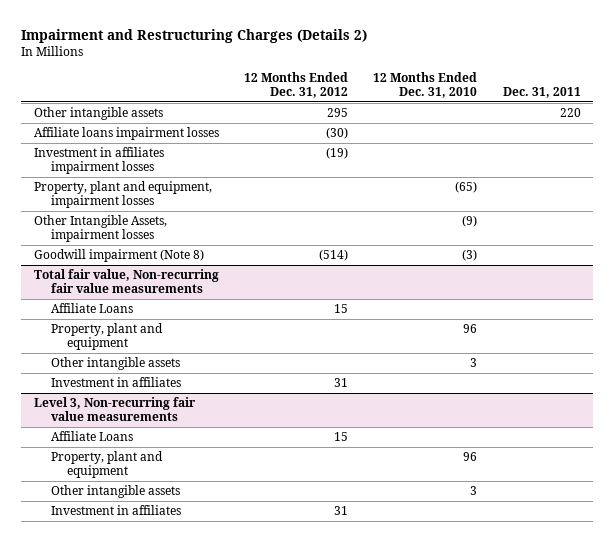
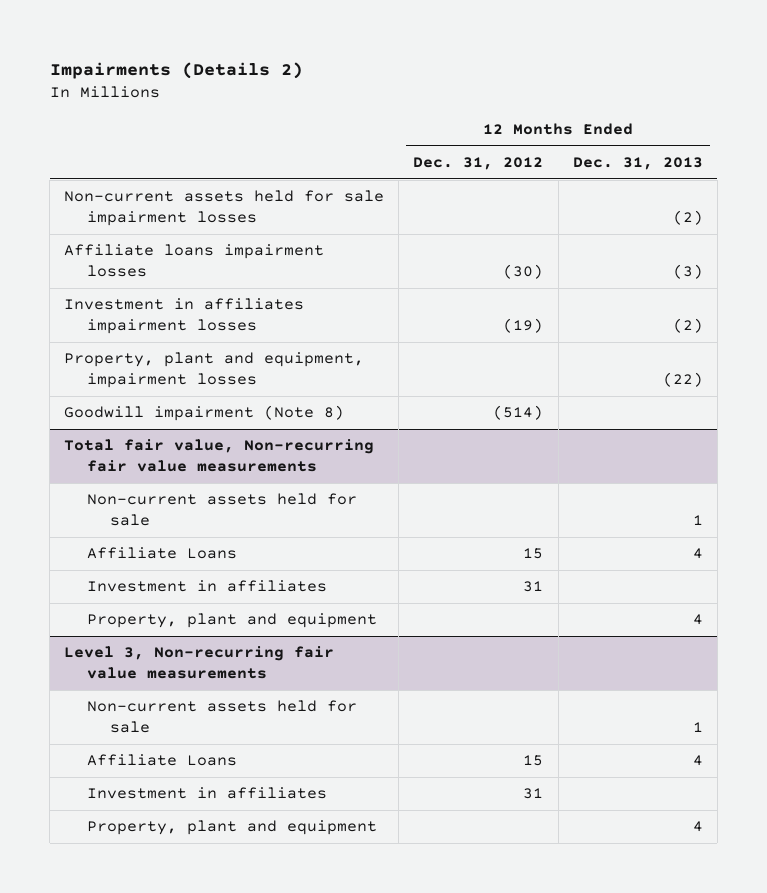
[21,28,368,43] Impairment and Restructuring Charges (Details 2) -> [49,61,303,79] Impairments (Details 2)
[373,71,478,98] 12 Months Ended Dec. 31, 2010 -> none
[502,86,581,98] Dec. 31, 2011 -> none
none -> [572,157,703,171] Dec. 31, 2013
[33,107,163,121] Other intangible assets -> none
none -> [64,190,385,227] Non-current assets held for sale impairment losses
[33,215,167,243] Other Intangible Assets, impairment losses -> none
none -> [87,493,358,527] Non-current assets held for sale
[50,357,180,371] Other intangible assets -> none
[50,323,163,351] Property, plant and equipment -> [87,613,378,629] Property, plant and equipment
none -> [87,700,358,734] Non-current assets held for sale
[50,485,180,499] Other intangible assets -> none
[50,451,163,479] Property, plant and equipment -> [87,820,378,836] Property, plant and equipment

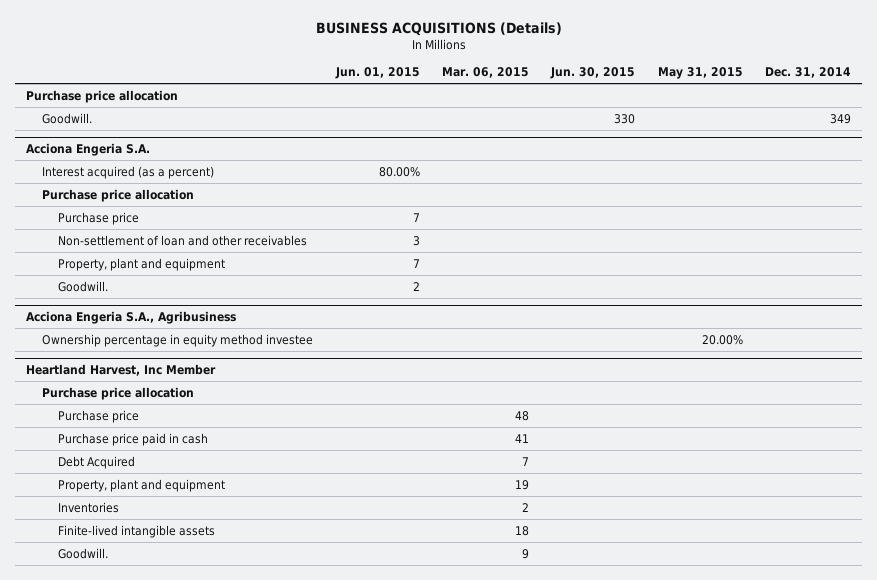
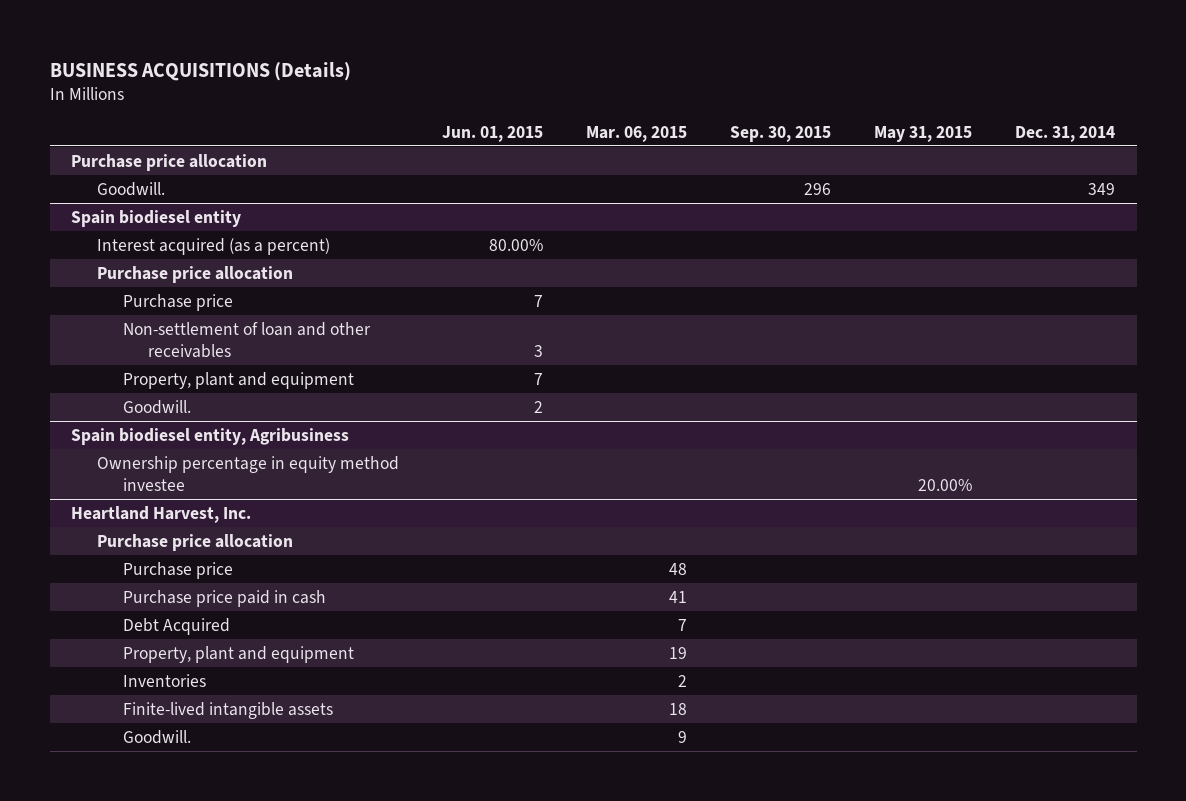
[550,66,636,79] Jun. 30, 2015 -> none
none -> [730,125,832,142] Sep. 30, 2015
[25,142,150,156] Acciona Engeria S.A. -> [71,209,242,227] Spain biodiesel entity
[25,310,236,324] Acciona Engeria S.A., Agribusiness -> [71,427,350,445] Spain biodiesel entity, Agribusiness
[25,363,216,376] Heartland Harvest, Inc Member -> [71,505,252,523] Heartland Harvest, Inc.

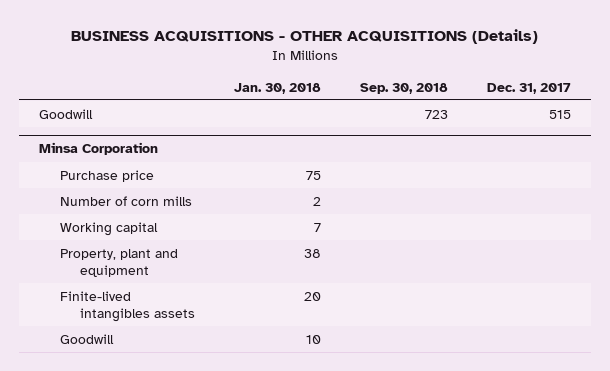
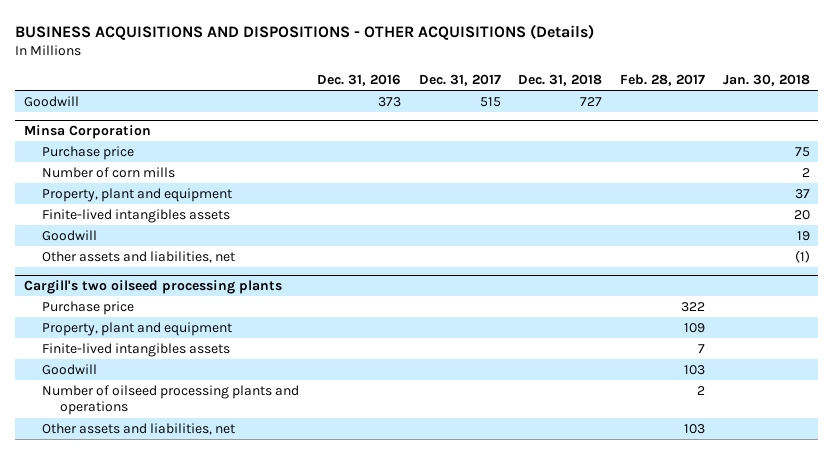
[71,29,539,45] BUSINESS ACQUISITIONS - OTHER ACQUISITIONS (Details) -> [15,23,595,40] BUSINESS ACQUISITIONS AND DISPOSITIONS - OTHER ACQUISITIONS (Details)
[360,82,449,94] Sep. 30, 2018 -> none
none -> [316,74,401,87] Dec. 31, 2016
none -> [518,74,603,87] Dec. 31, 2018
none -> [619,74,705,87] Feb. 28, 2017
[59,221,158,236] Working capital -> none
[304,248,322,258] 38 -> [794,188,810,199] 37
[306,334,322,344] 10 -> [796,230,810,241] 19
none -> [42,250,236,263] Other assets and liabilities, net
none -> [24,280,283,295] Cargill's two oilseed processing plants
none -> [42,300,135,315] Purchase price
none -> [42,321,233,336] Property, plant and equipment
none -> [42,342,231,357] Finite-lived intangibles assets
none -> [42,363,98,375] Goodwill
none -> [42,384,300,416] Number of oilseed processing plants and operations
none -> [42,422,236,435] Other assets and liabilities, net

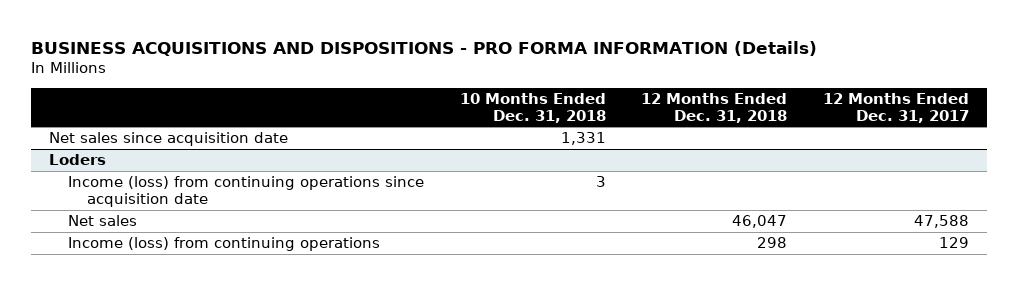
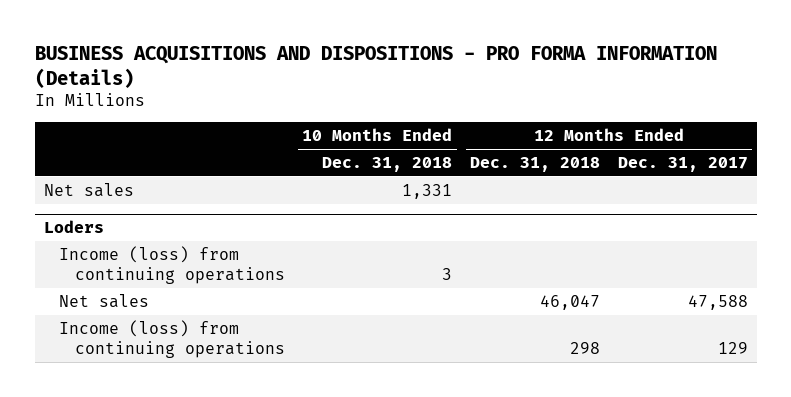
[48,132,288,147] Net sales since acquisition date -> [43,182,134,197] Net sales
[68,176,425,208] Income (loss) from continuing operations since acquisition date -> [59,245,285,285] Income (loss) from continuing operations

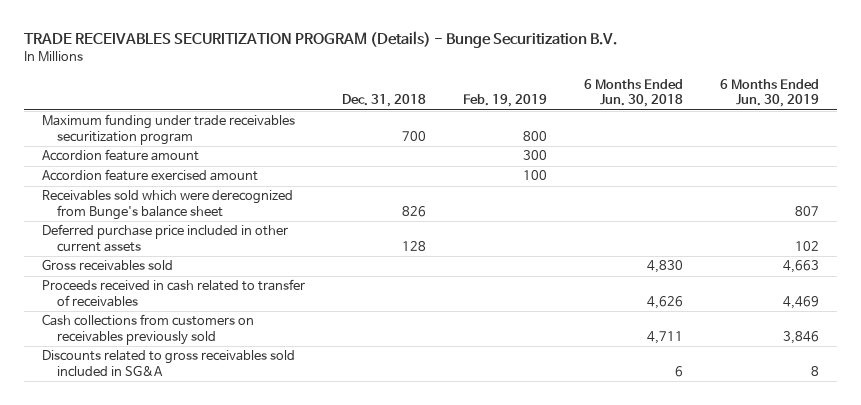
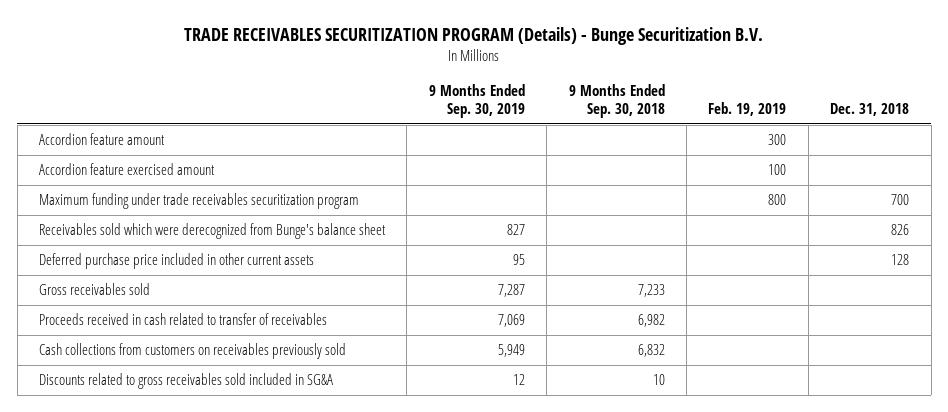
[584,78,684,108] 6 Months Ended Jun. 30, 2018 -> none
[719,78,819,108] 6 Months Ended Jun. 30, 2019 -> none
none -> [428,84,525,119] 9 Months Ended Sep. 30, 2019
none -> [568,84,665,119] 9 Months Ended Sep. 30, 2018
[42,114,296,146] Maximum funding under trade receivables securitization program -> [39,193,360,210] Maximum funding under trade receivables securitization program

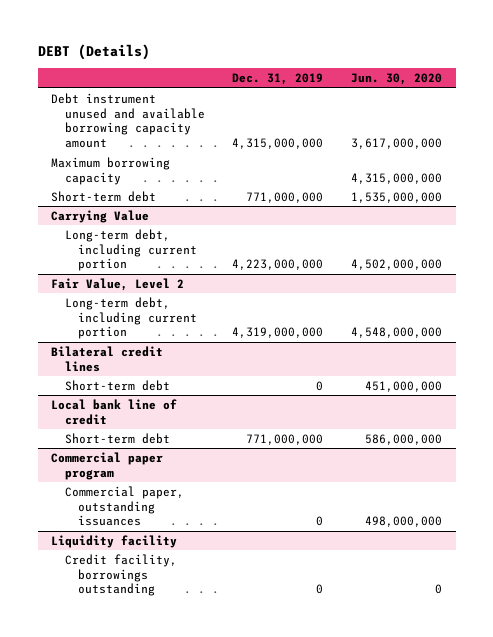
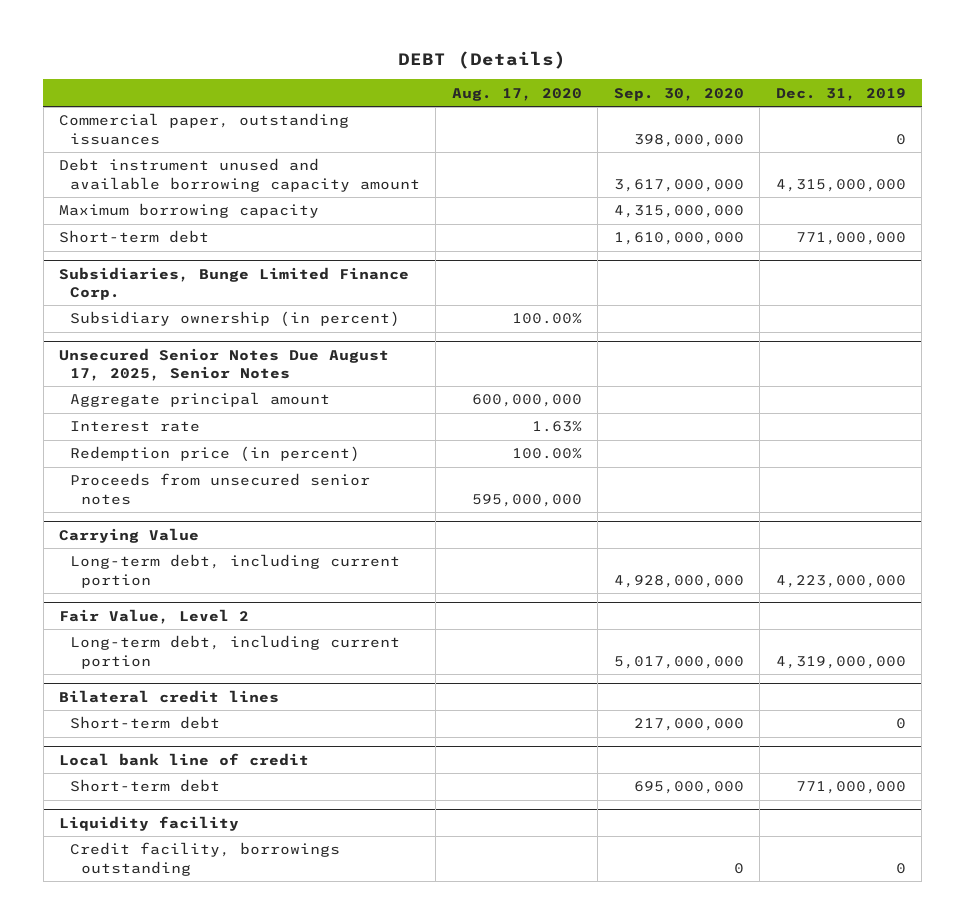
[350,73,442,86] Jun. 30, 2020 -> none
none -> [451,87,582,101] Aug. 17, 2020
none -> [613,87,744,101] Sep. 30, 2020
none -> [59,113,350,145] Commercial paper, outstanding issuances
none -> [59,266,410,300] Subsidiaries, Bunge Limited Finance Corp.
none -> [69,311,400,328] Subsidiary ownership (in percent)
none -> [59,347,390,381] Unsecured Senior Notes Due August 17, 2025, Senior Notes
none -> [69,392,330,408] Aggregate principal amount
none -> [69,421,200,433] Interest rate
none -> [69,446,360,463] Redemption price (in percent)
none -> [69,473,370,505] Proceeds from unsecured senior notes
[51,451,164,480] Commercial paper program -> none
[64,485,184,527] Commercial paper, outstanding issuances -> none

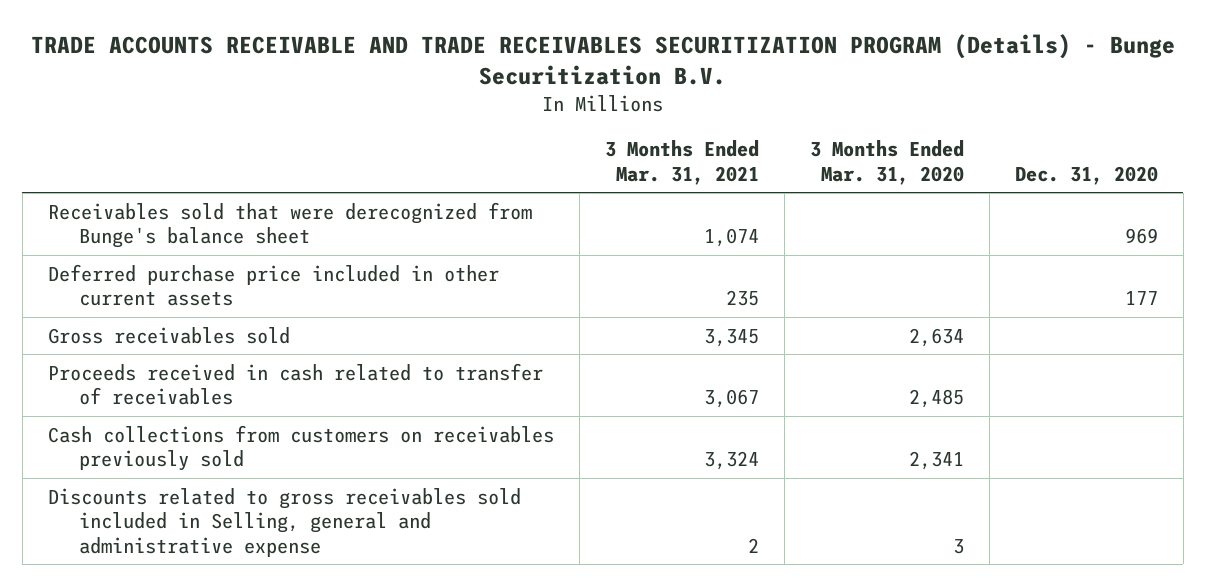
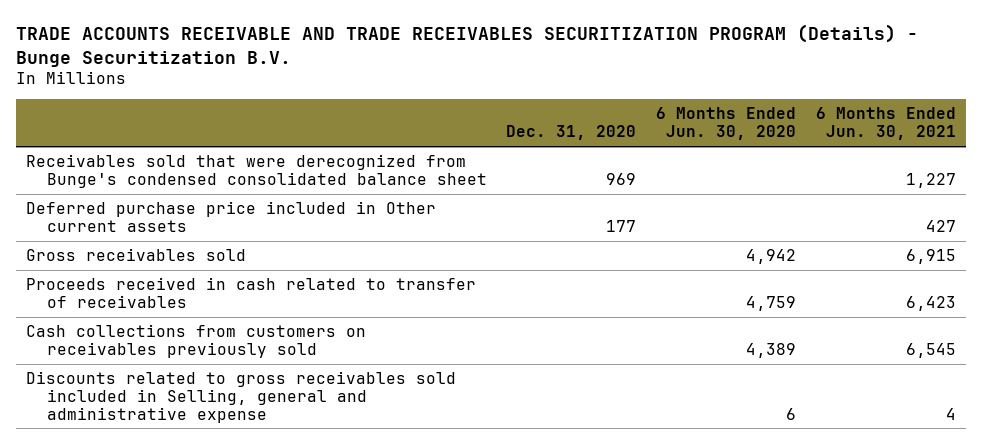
[604,140,759,185] 3 Months Ended Mar. 31, 2021 -> none
[809,140,964,185] 3 Months Ended Mar. 31, 2020 -> none
none -> [656,107,797,141] 6 Months Ended Jun. 30, 2020
none -> [816,107,957,141] 6 Months Ended Jun. 30, 2021
[47,201,532,249] Receivables sold that were derecognized from Bunge's balance sheet -> [26,154,487,188] Receivables sold that were derecognized from Bunge's condensed consolidated balance sheet
[47,263,499,307] Deferred purchase price included in other current assets -> [26,201,437,232] Deferred purchase price included in Other current assets

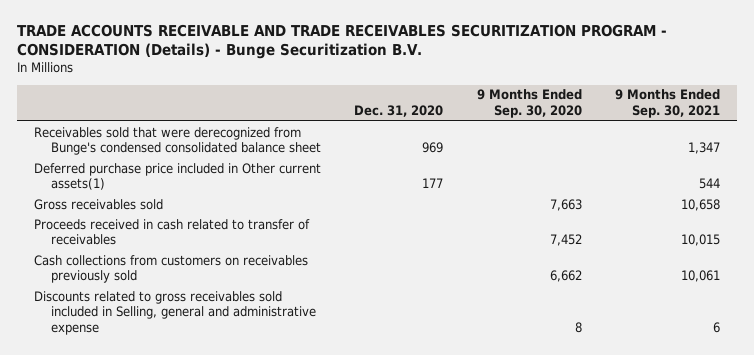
[16,23,919,67] TRADE ACCOUNTS RECEIVABLE AND TRADE RECEIVABLES SECURITIZATION PROGRAM (Details) - Bunge Securitization B.V. -> [16,24,667,60] TRADE ACCOUNTS RECEIVABLE AND TRADE RECEIVABLES SECURITIZATION PROGRAM - CONSIDERATION (Details) - Bunge Securitization B.V.
[656,107,797,141] 6 Months Ended Jun. 30, 2020 -> none
[816,107,957,141] 6 Months Ended Jun. 30, 2021 -> none
none -> [476,89,582,119] 9 Months Ended Sep. 30, 2020
none -> [614,89,720,119] 9 Months Ended Sep. 30, 2021
[26,201,437,232] Deferred purchase price included in Other current assets -> [33,162,321,191] Deferred purchase price included in Other current assets(1)

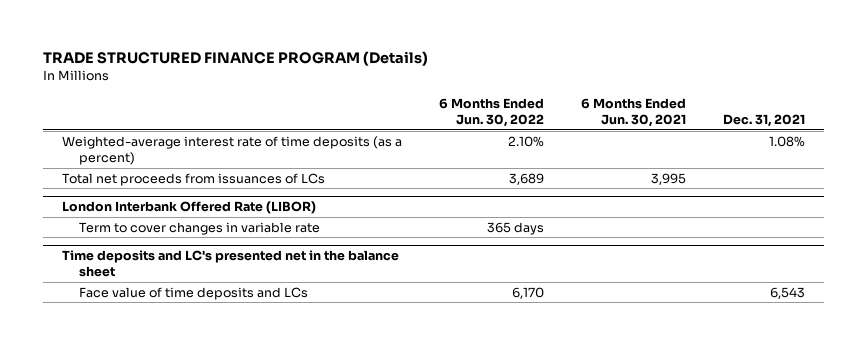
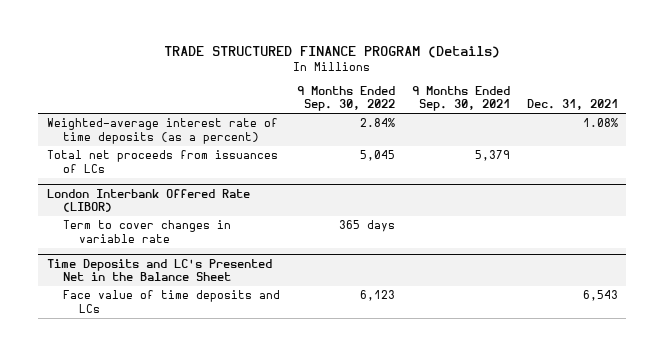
[439,97,545,128] 6 Months Ended Jun. 30, 2022 -> none
[581,97,687,128] 6 Months Ended Jun. 30, 2021 -> none
none -> [297,85,396,112] 9 Months Ended Sep. 30, 2022
none -> [411,85,510,112] 9 Months Ended Sep. 30, 2021
[62,250,400,278] Time deposits and LC's presented net in the balance sheet -> [46,259,272,282] Time Deposits and LC's Presented Net in the Balance Sheet

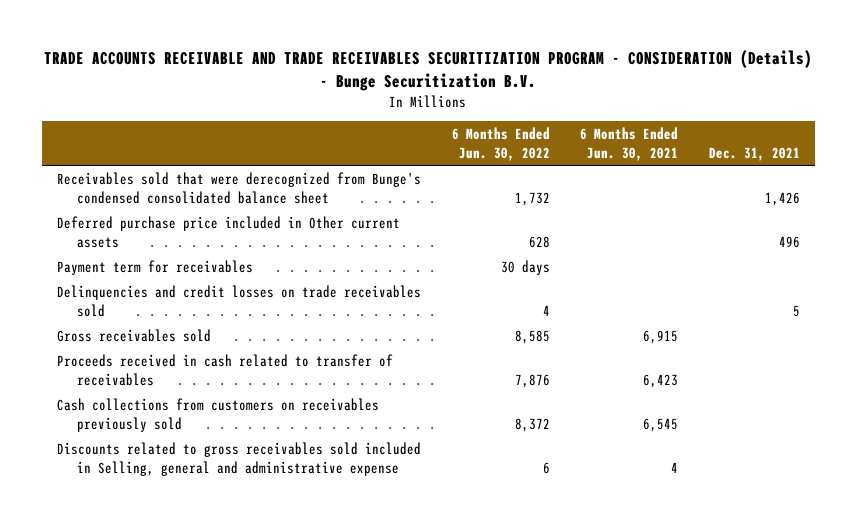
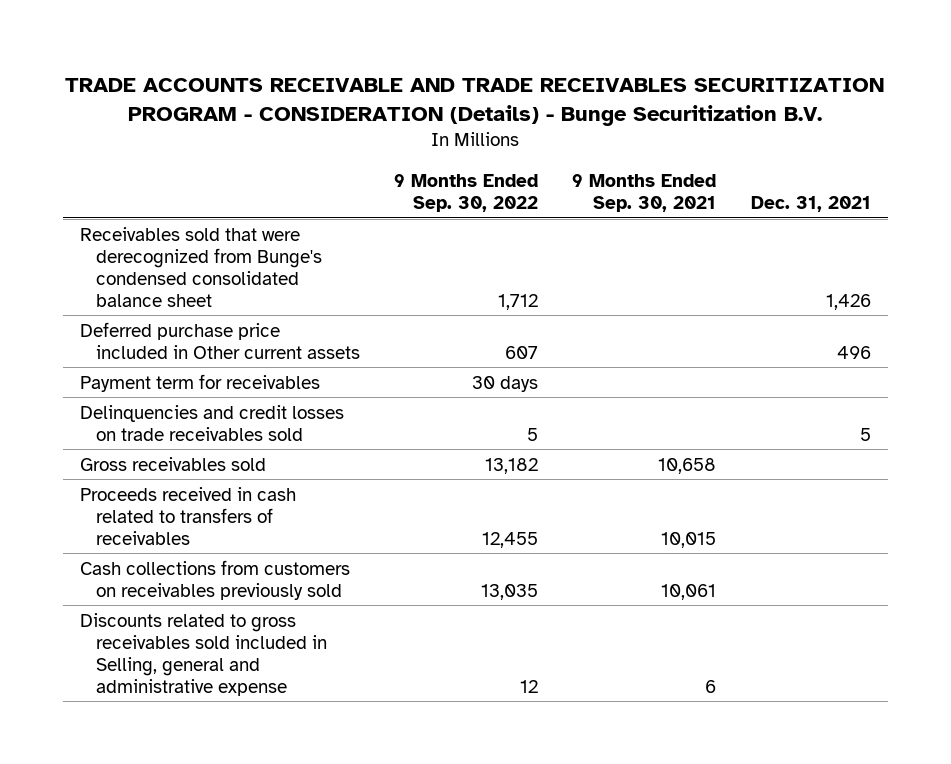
[451,126,550,161] 6 Months Ended Jun. 30, 2022 -> none
[580,126,679,161] 6 Months Ended Jun. 30, 2021 -> none
none -> [394,173,539,212] 9 Months Ended Sep. 30, 2022
none -> [572,173,717,212] 9 Months Ended Sep. 30, 2021
[56,353,393,386] Proceeds received in cash related to transfer of receivables -> [79,486,296,545] Proceeds received in cash related to transfers of receivables

